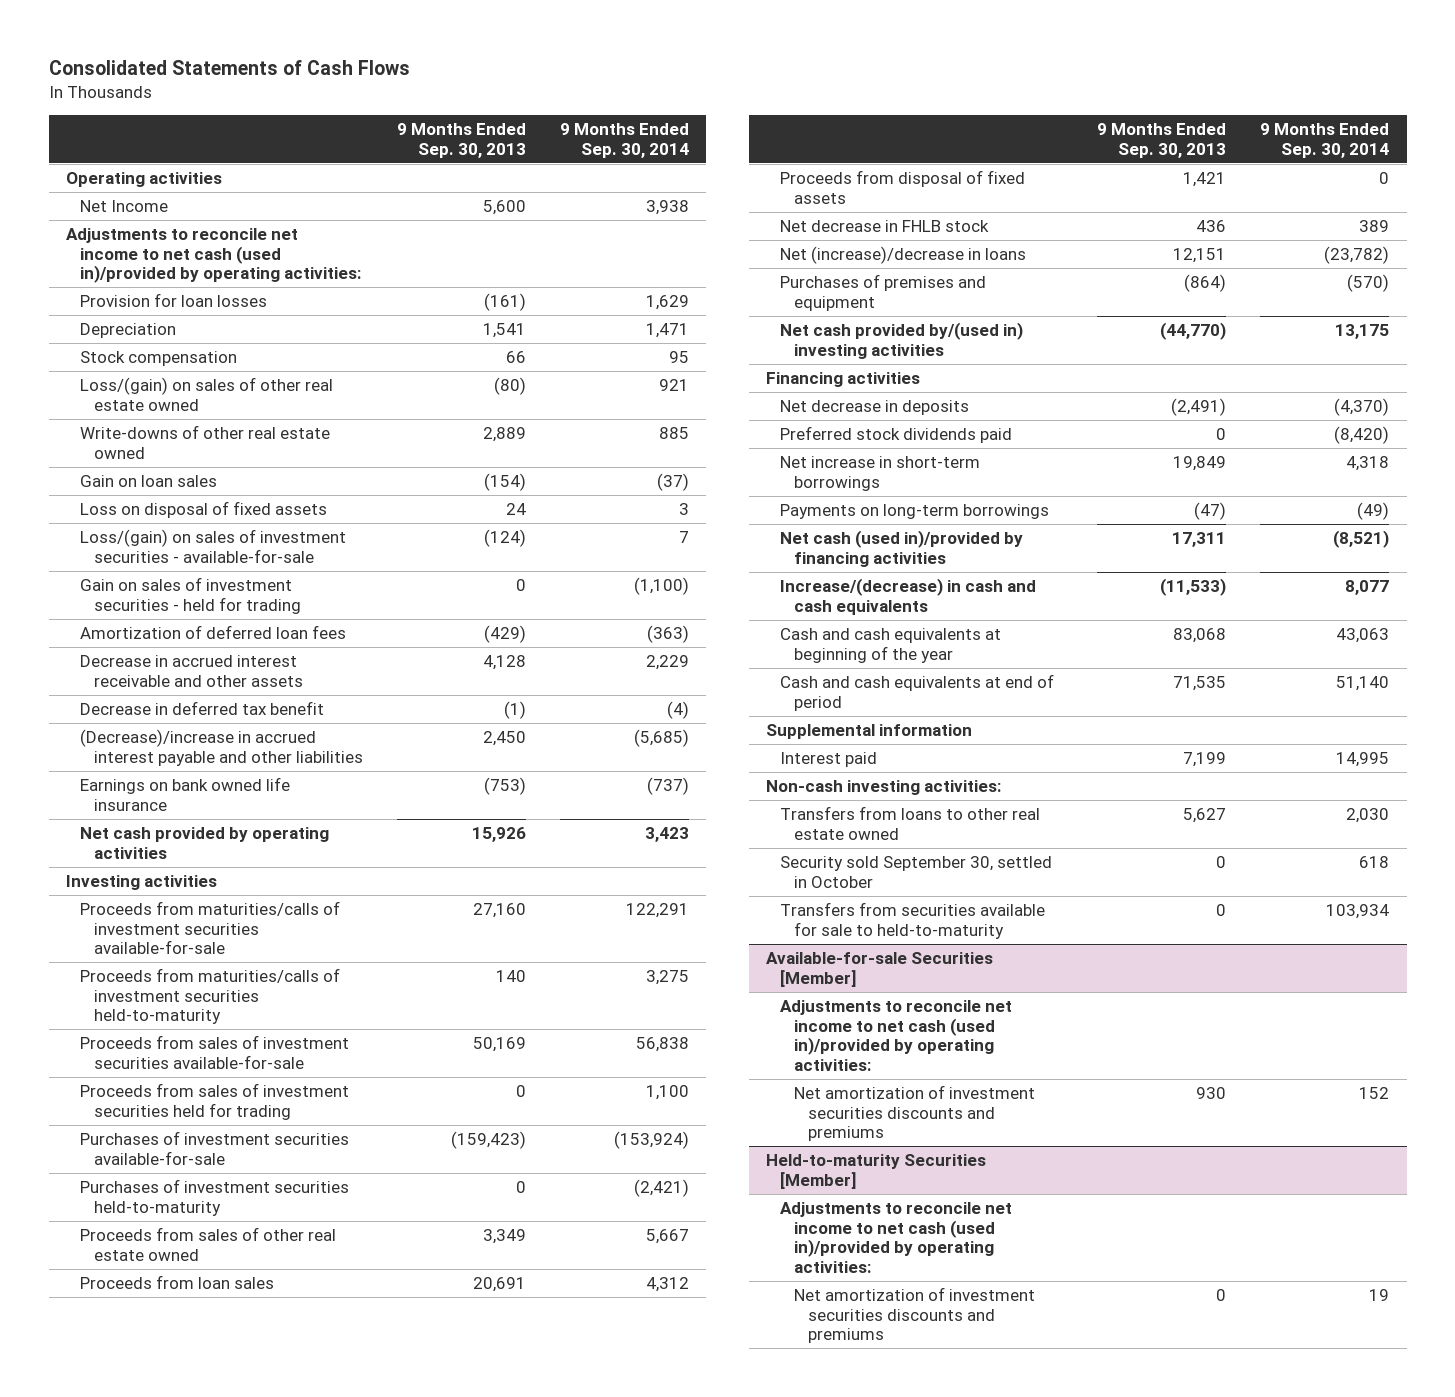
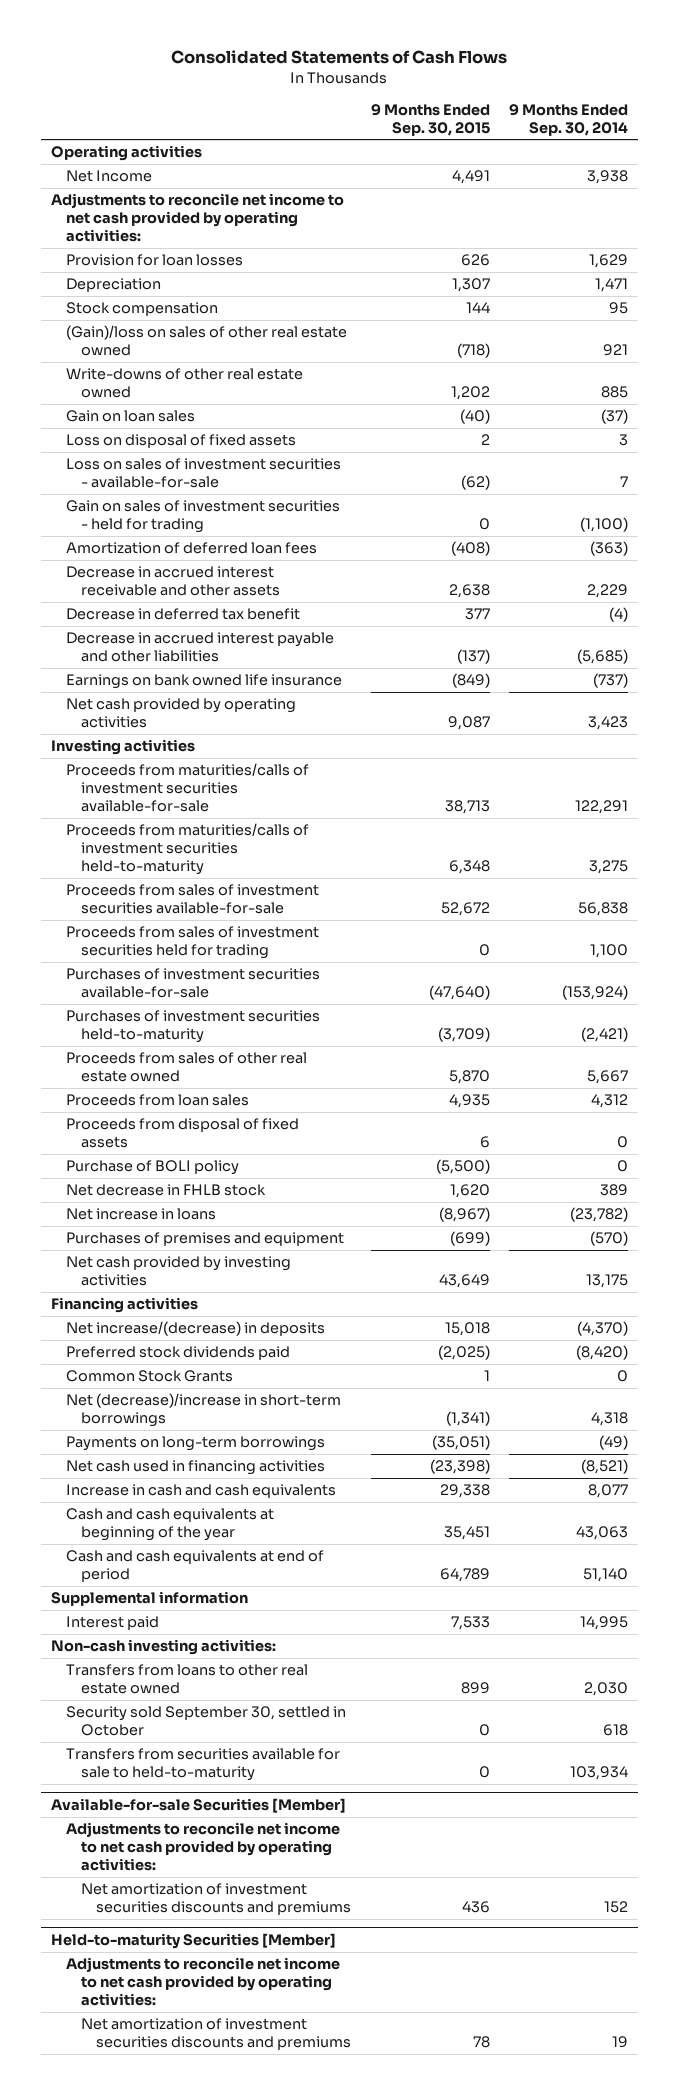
[397,123,527,158] 9 Months Ended Sep. 30, 2013 -> none
none -> [370,103,490,136] 9 Months Ended Sep. 30, 2015
[66,227,361,284] Adjustments to reconcile net income to net cash (used in)/provided by operating activities: -> [50,193,344,243] Adjustments to reconcile net income to net cash provided by operating activities:
[79,376,333,411] Loss/(gain) on sales of other real estate owned -> [65,325,347,357] (Gain)/loss on sales of other real estate owned
[79,528,346,563] Loss/(gain) on sales of investment securities - available-for-sale -> [65,458,341,489] Loss on sales of investment securities - available-for-sale
[79,728,363,766] (Decrease)/increase in accrued interest payable and other liabilities -> [65,632,334,663] Decrease in accrued interest payable and other liabilities
none -> [65,1160,239,1176] Purchase of BOLI policy
[779,245,1026,264] Net (increase)/decrease in loans -> [65,1208,216,1221] Net increase in loans
[779,321,1023,359] Net cash provided by/(used in) investing activities -> [65,1256,291,1287] Net cash provided by investing activities
[779,399,969,415] Net decrease in deposits -> [65,1321,325,1337] Net increase/(decrease) in deposits
none -> [65,1370,233,1383] Common Stock Grants
[779,455,980,491] Net increase in short-term borrowings -> [65,1393,341,1428] Net (decrease)/increase in short-term borrowings
[779,529,1023,567] Net cash (used in)/provided by financing activities -> [65,1460,325,1476] Net cash used in financing activities
[779,577,1036,615] Increase/(decrease) in cash and cash equivalents -> [65,1484,336,1499] Increase in cash and cash equivalents
[779,999,1012,1072] Adjustments to reconcile net income to net cash (used in)/provided by operating activities: -> [65,1822,340,1872] Adjustments to reconcile net income to net cash provided by operating activities:
[779,1201,1012,1274] Adjustments to reconcile net income to net cash (used in)/provided by operating activities: -> [65,1957,340,2007] Adjustments to reconcile net income to net cash provided by operating activities:

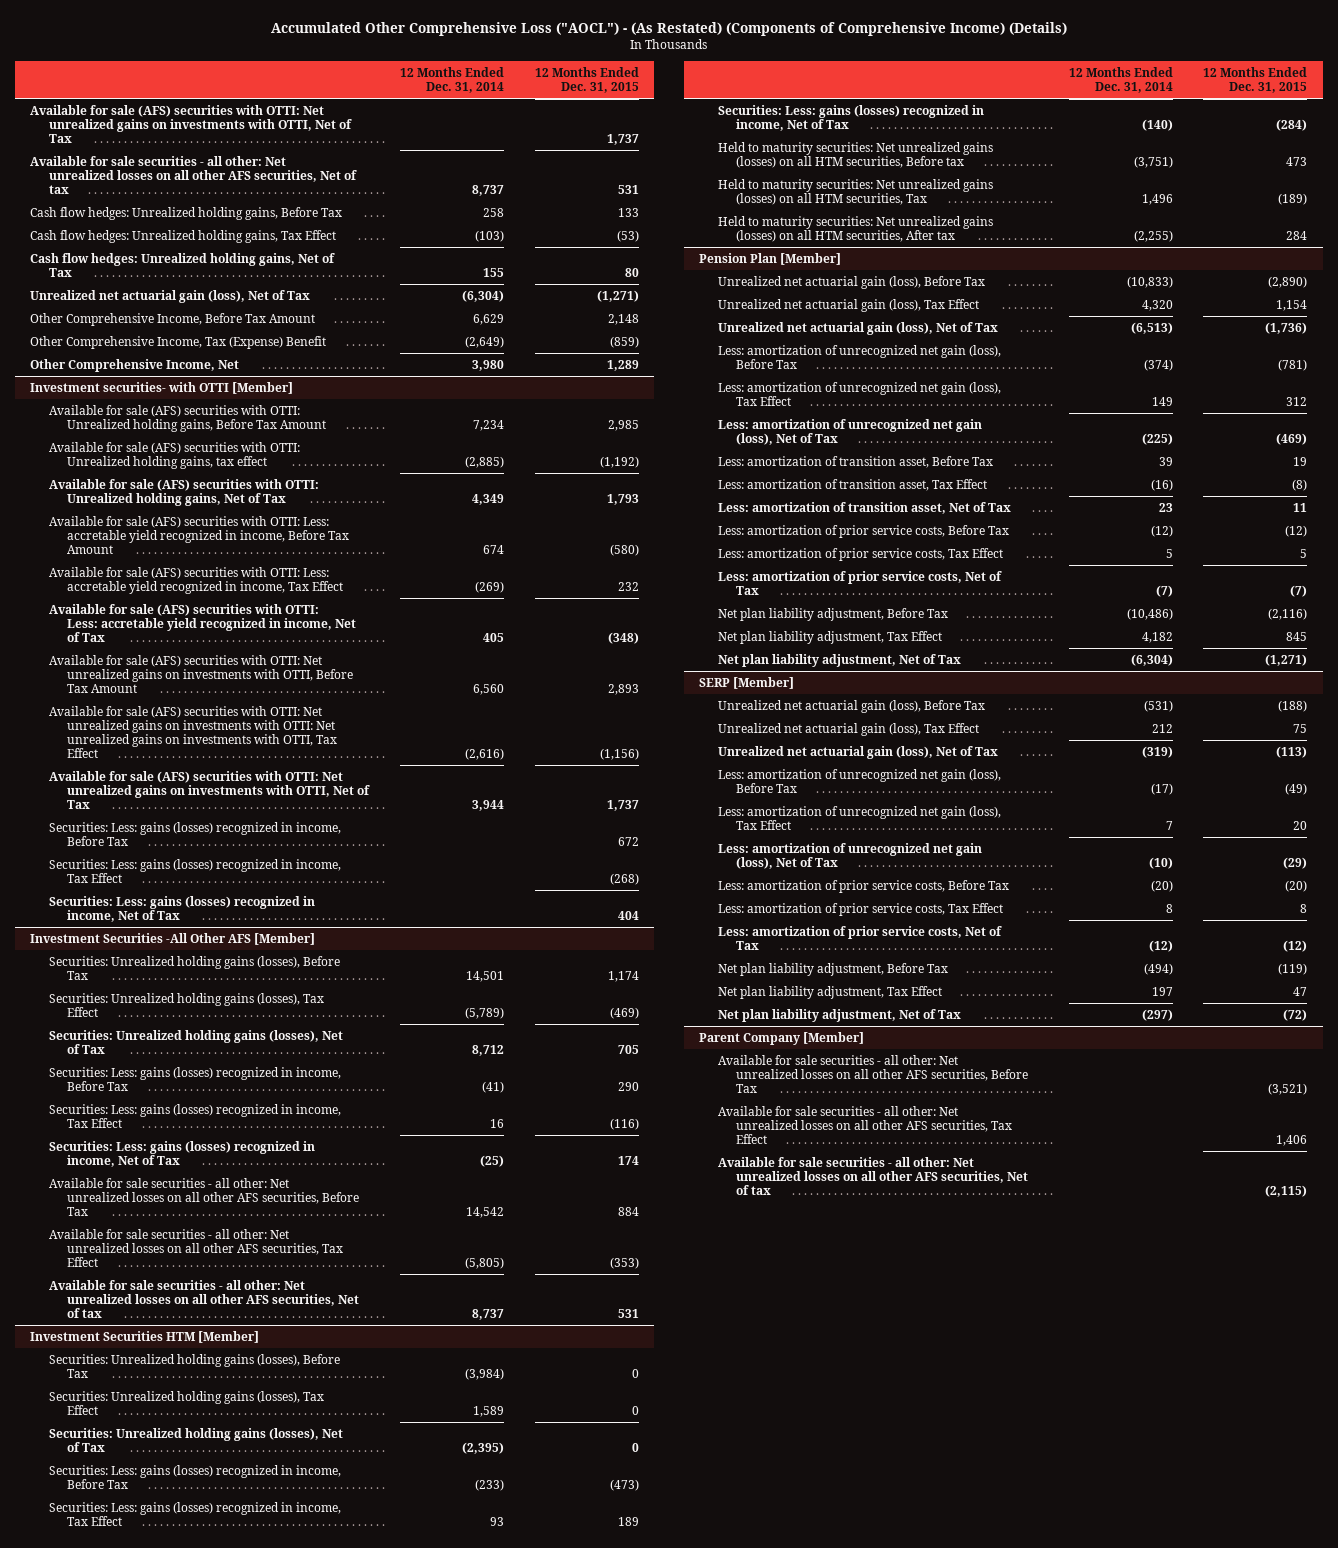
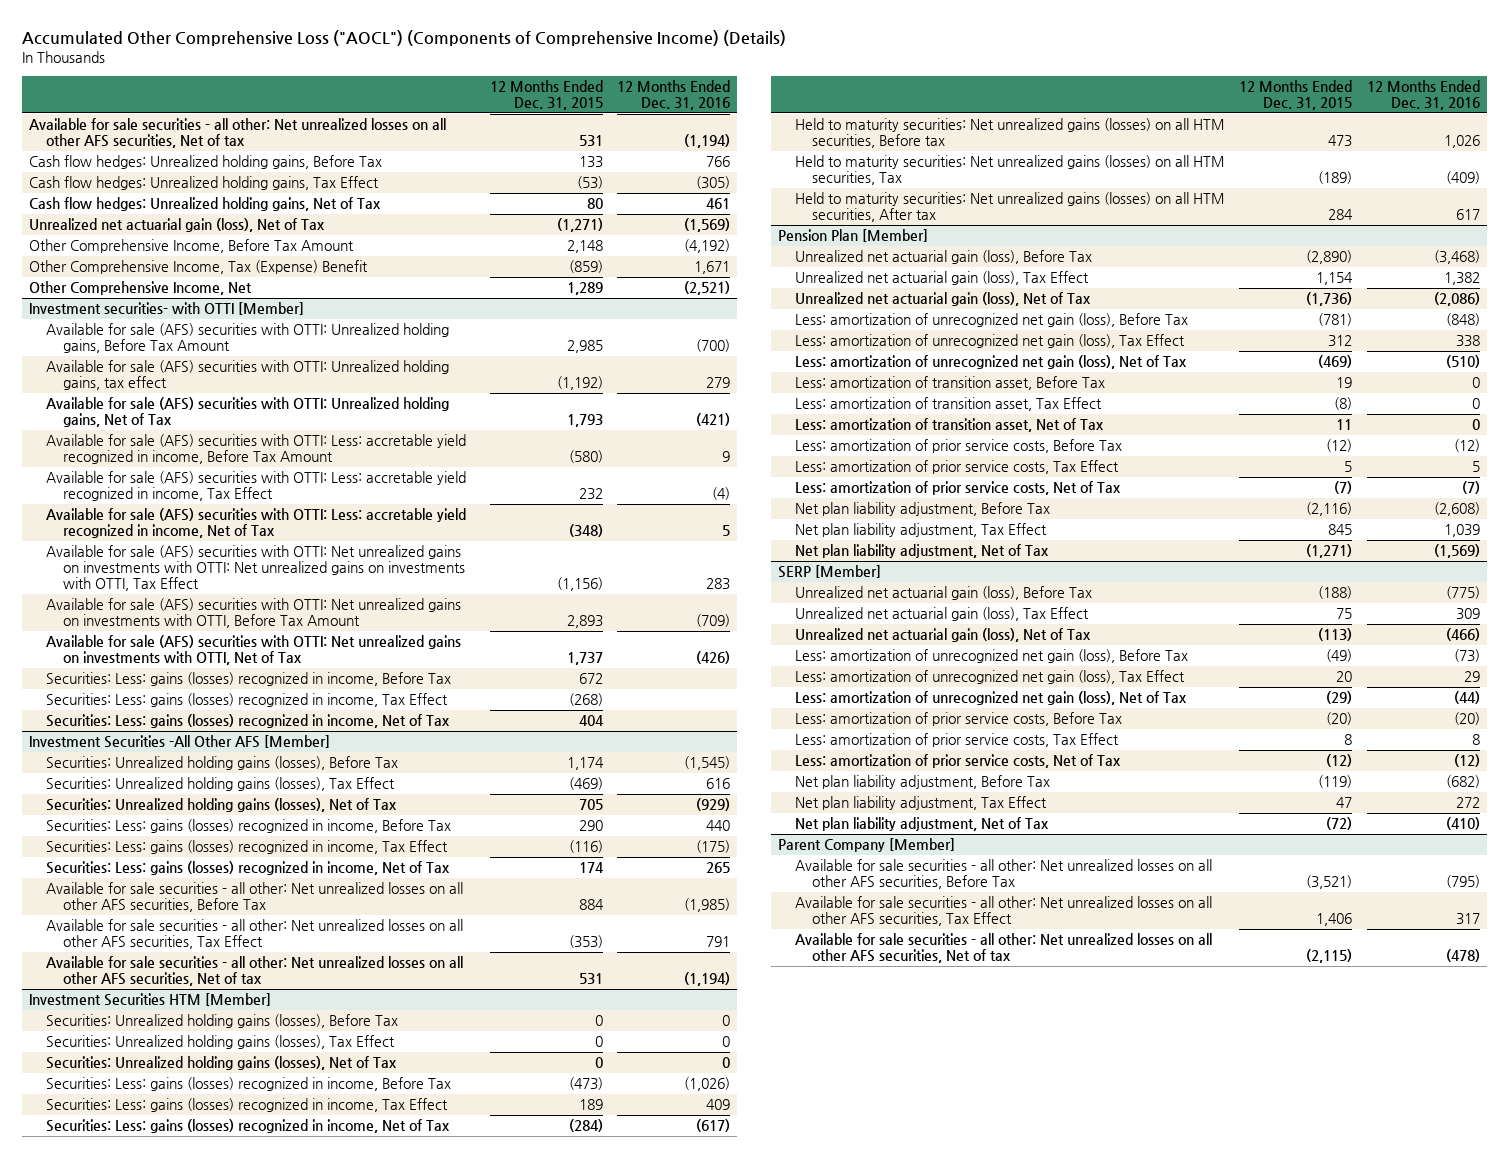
[270,22,1067,37] Accumulated Other Comprehensive Loss ("AOCL") - (As Restated) (Components of Comprehensive Income) (Details) -> [21,30,786,47] Accumulated Other Comprehensive Loss ("AOCL") (Components of Comprehensive Income) (Details)
[400,66,505,94] 12 Months Ended Dec. 31, 2014 -> none
none -> [616,80,730,111] 12 Months Ended Dec. 31, 2016
[30,104,352,143] Available for sale (AFS) securities with OTTI: Net unrealized gains on investments with OTTI, Net of Tax -> none
[48,654,354,693] Available for sale (AFS) securities with OTTI: Net unrealized gains on investments with OTTI, Before Tax Amount -> [45,598,461,629] Available for sale (AFS) securities with OTTI: Net unrealized gains on investments with OTTI, Before Tax Amount

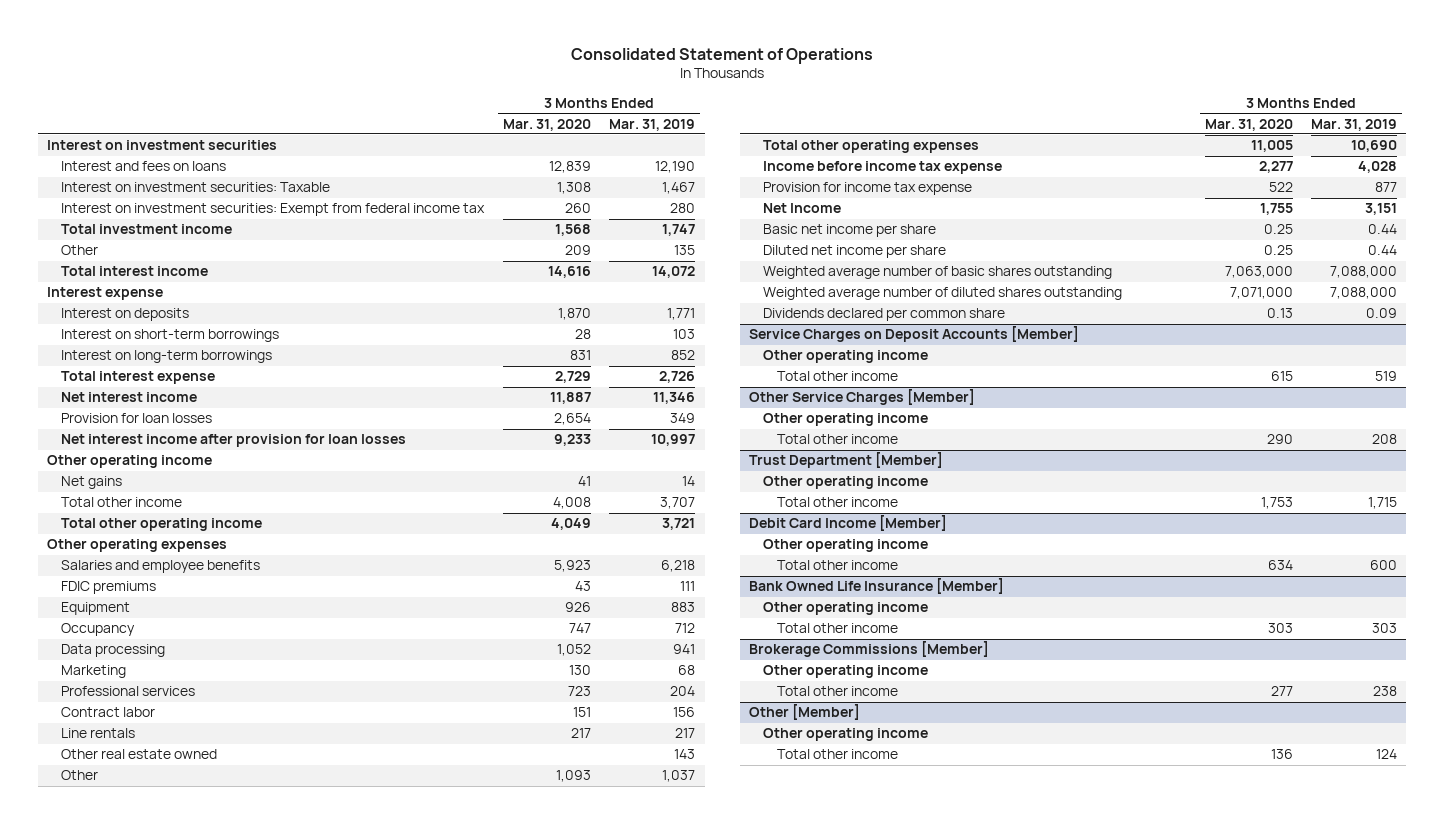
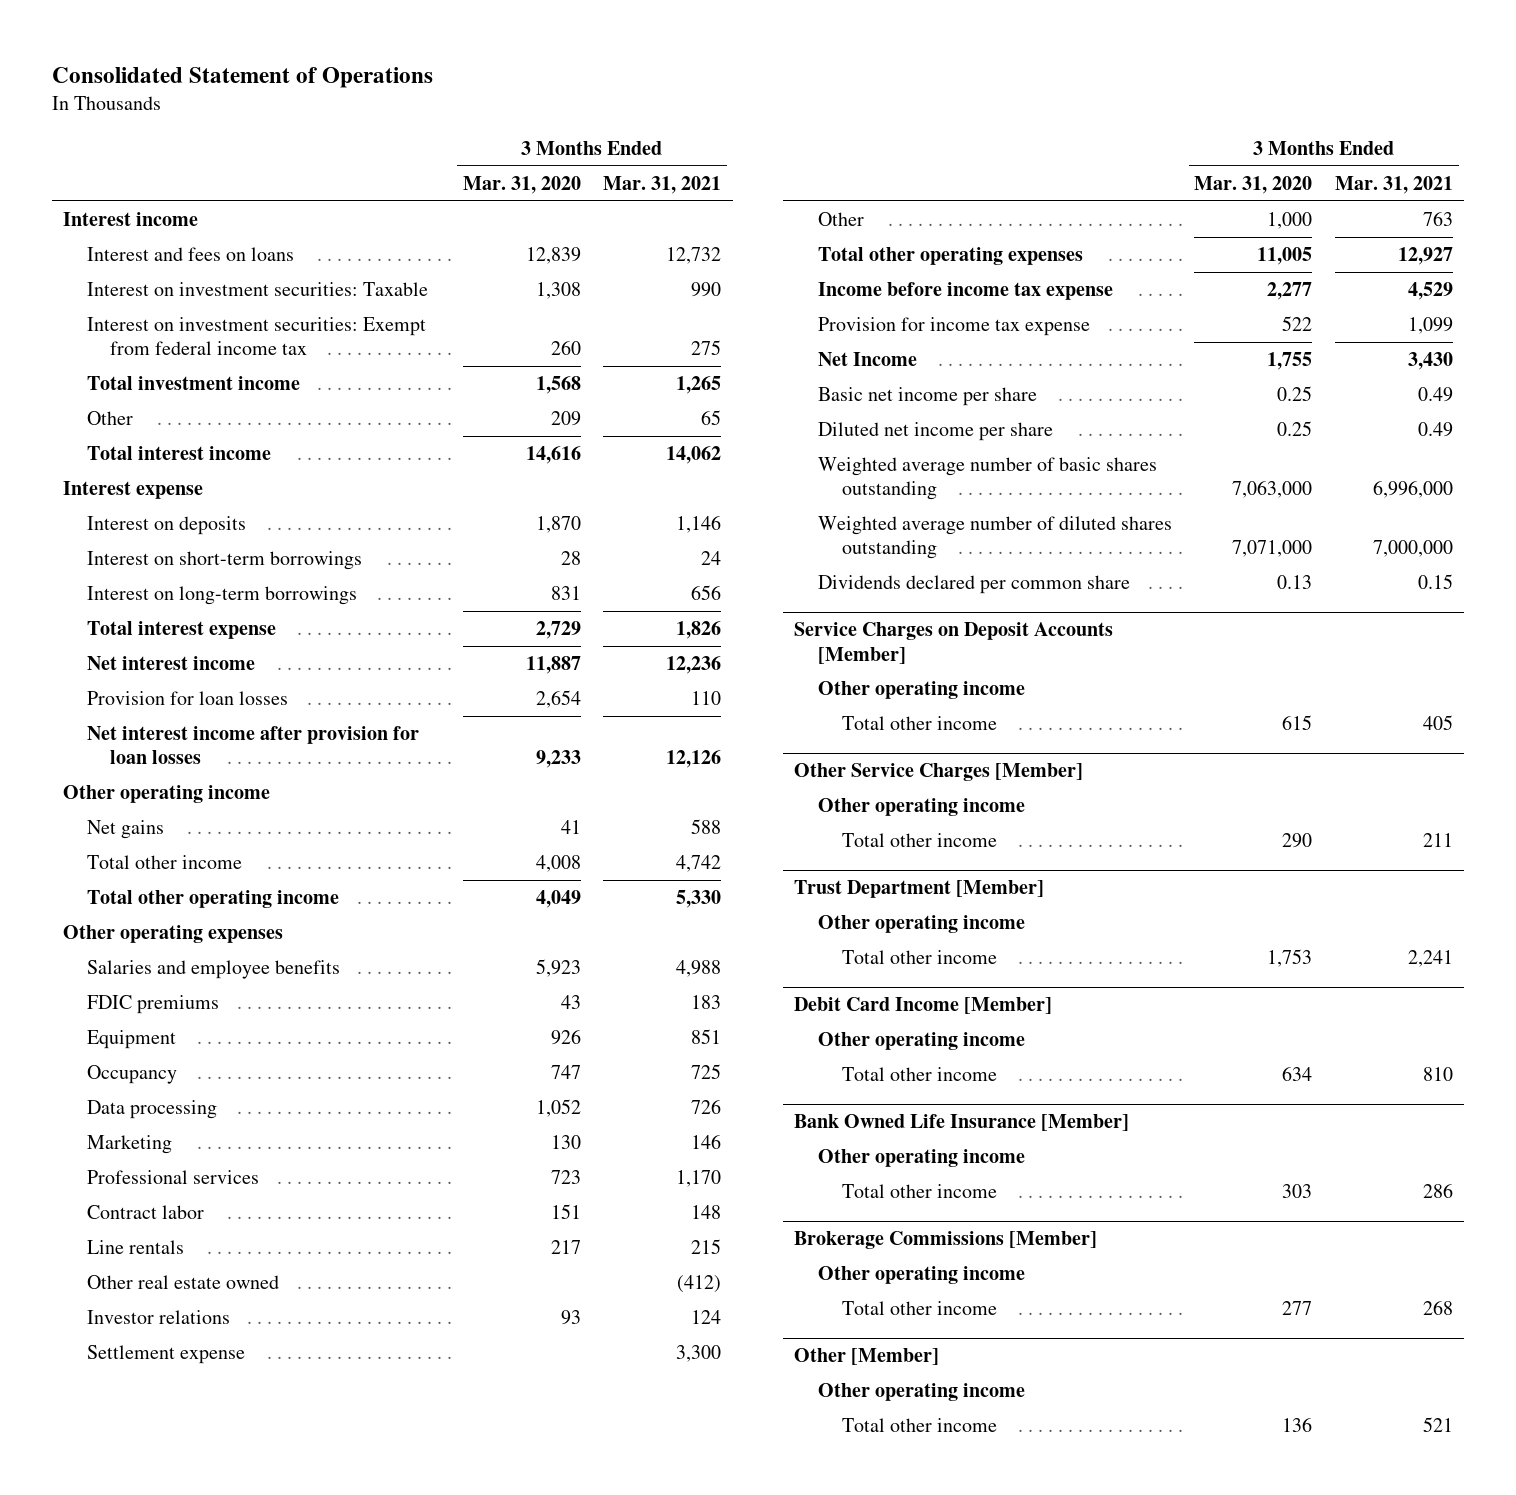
[609,118,696,131] Mar. 31, 2019 -> none
none -> [603,175,722,194] Mar. 31, 2021
[47,140,278,151] Interest on investment securities -> [62,212,198,227] Interest income
none -> [86,1310,230,1325] Investor relations
none -> [86,1345,245,1365] Settlement expense
[555,770,591,783] 1,093 -> [1267,212,1313,230] 1,000

